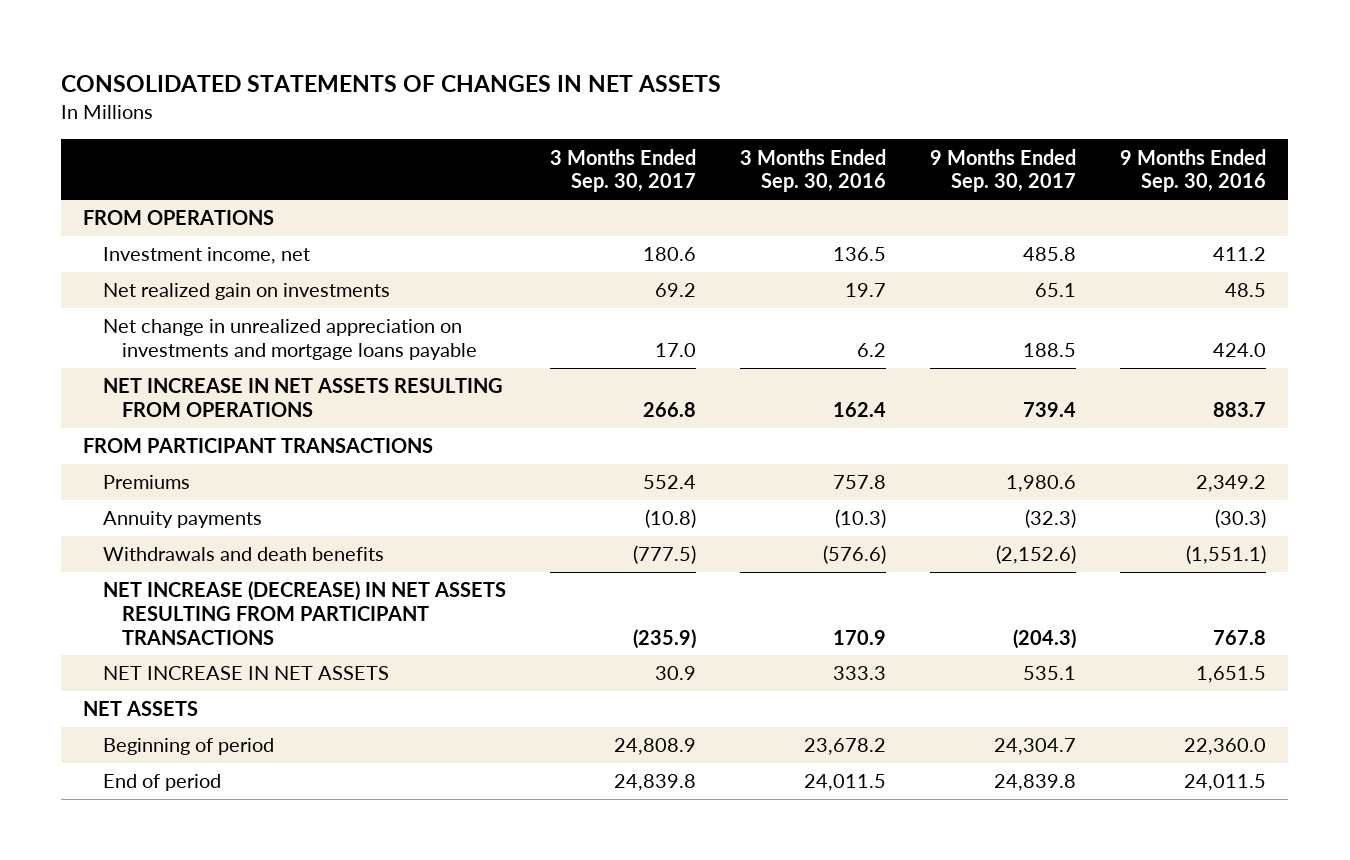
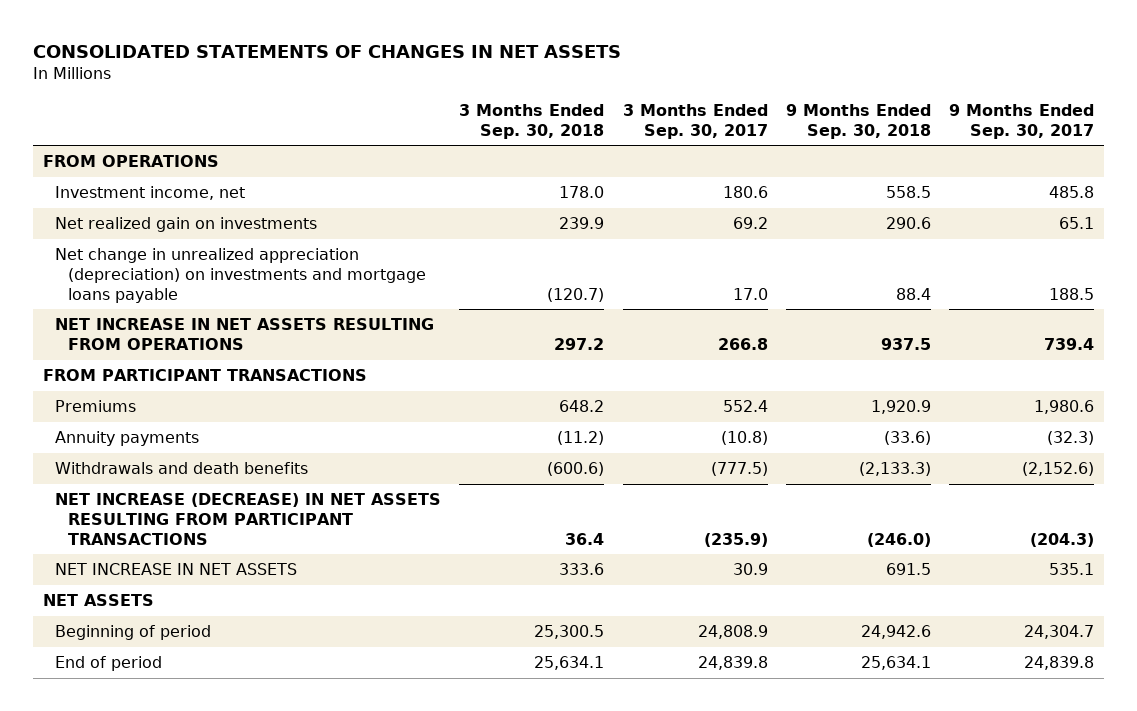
[739,148,886,193] 3 Months Ended Sep. 30, 2016 -> none
[1120,148,1267,193] 9 Months Ended Sep. 30, 2016 -> none
none -> [459,103,605,139] 3 Months Ended Sep. 30, 2018
none -> [786,103,932,139] 9 Months Ended Sep. 30, 2018
[102,319,477,360] Net change in unrealized appreciation on investments and mortgage loans payable -> [55,248,426,303] Net change in unrealized appreciation (depreciation) on investments and mortgage loans payable

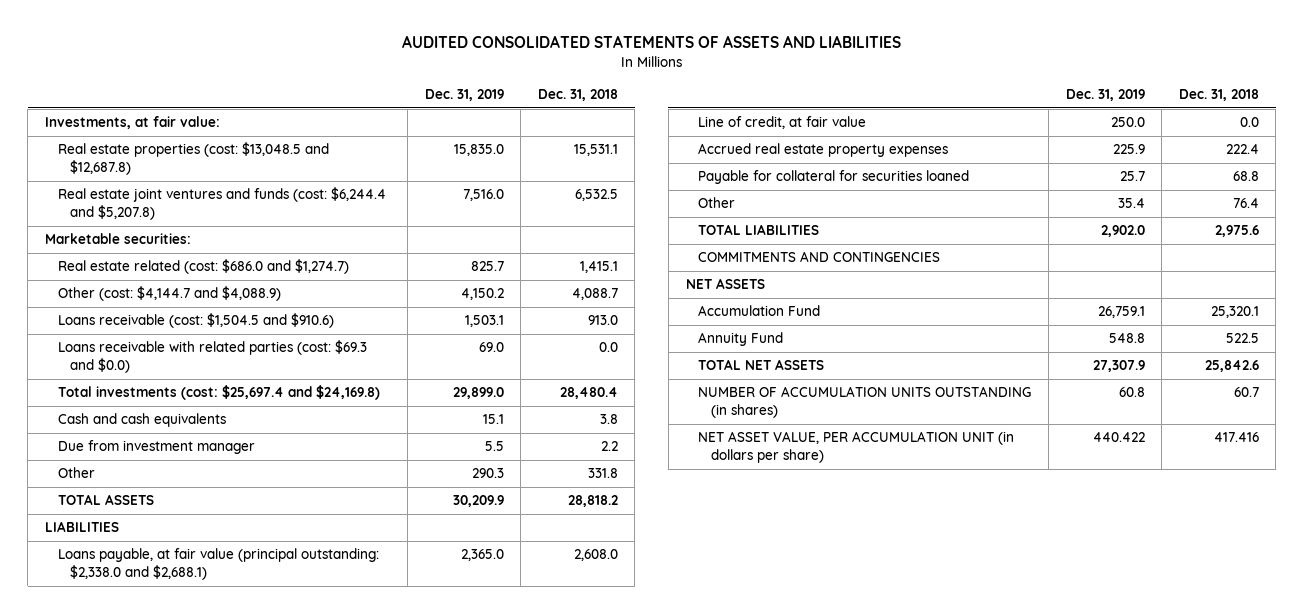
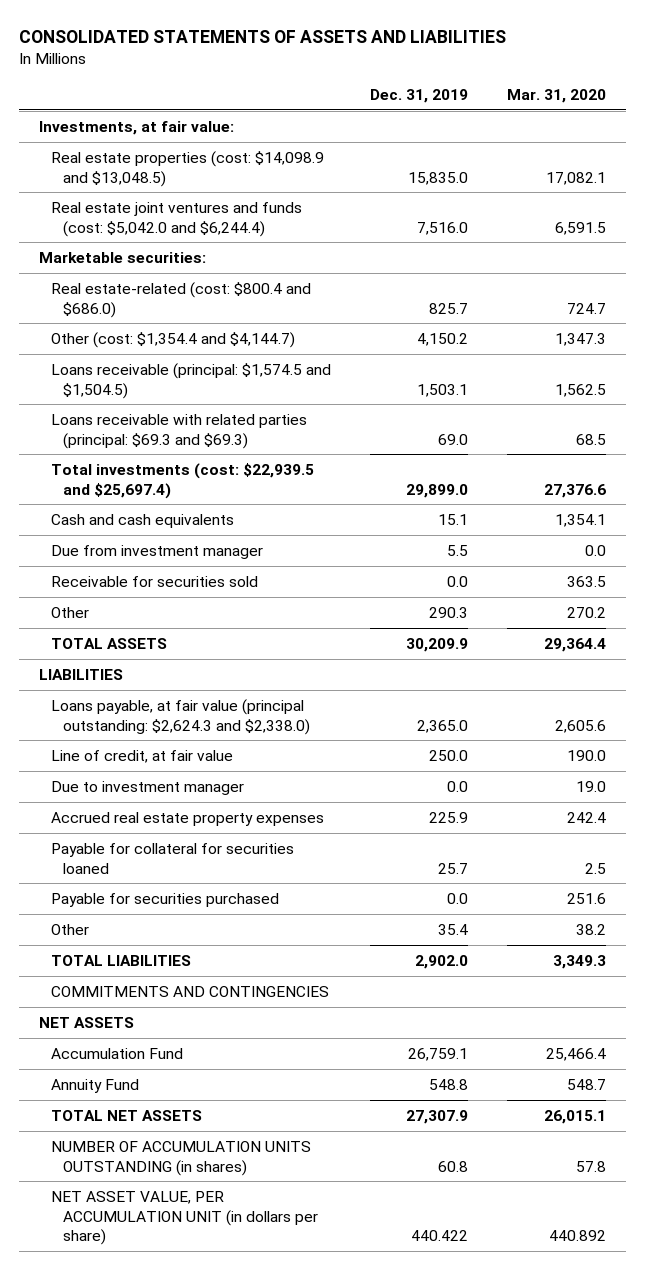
[401,35,901,49] AUDITED CONSOLIDATED STATEMENTS OF ASSETS AND LIABILITIES -> [19,30,507,44] CONSOLIDATED STATEMENTS OF ASSETS AND LIABILITIES
[537,88,618,101] Dec. 31, 2018 -> none
none -> [507,89,607,104] Mar. 31, 2020
[57,142,329,175] Real estate properties (cost: $13,048.5 and $12,687.8) -> [50,150,324,187] Real estate properties (cost: $14,098.9 and $13,048.5)
[57,187,386,220] Real estate joint ventures and funds (cost: $6,244.4 and $5,207.8) -> [50,201,302,237] Real estate joint ventures and funds (cost: $5,042.0 and $6,244.4)
[57,259,349,275] Real estate related (cost: $686.0 and $1,274.7) -> [50,281,311,318] Real estate-related (cost: $800.4 and $686.0)
[57,286,281,302] Other (cost: $4,144.7 and $4,088.9) -> [50,331,295,348] Other (cost: $1,354.4 and $4,144.7)
[57,313,334,329] Loans receivable (cost: $1,504.5 and $910.6) -> [50,362,331,399] Loans receivable (principal: $1,574.5 and $1,504.5)
[57,340,367,373] Loans receivable with related parties (cost: $69.3 and $0.0) -> [50,413,307,449] Loans receivable with related parties (principal: $69.3 and $69.3)
[57,385,380,401] Total investments (cost: $25,697.4 and $24,169.8) -> [50,462,314,499] Total investments (cost: $22,939.5 and $25,697.4)
none -> [50,575,258,587] Receivable for securities sold
[57,548,379,580] Loans payable, at fair value (principal outstanding: $2,338.0 and $2,688.1) -> [50,698,310,735] Loans payable, at fair value (principal outstanding: $2,624.3 and $2,338.0)
none -> [50,780,244,795] Due to investment manager
none -> [50,892,279,907] Payable for securities purchased

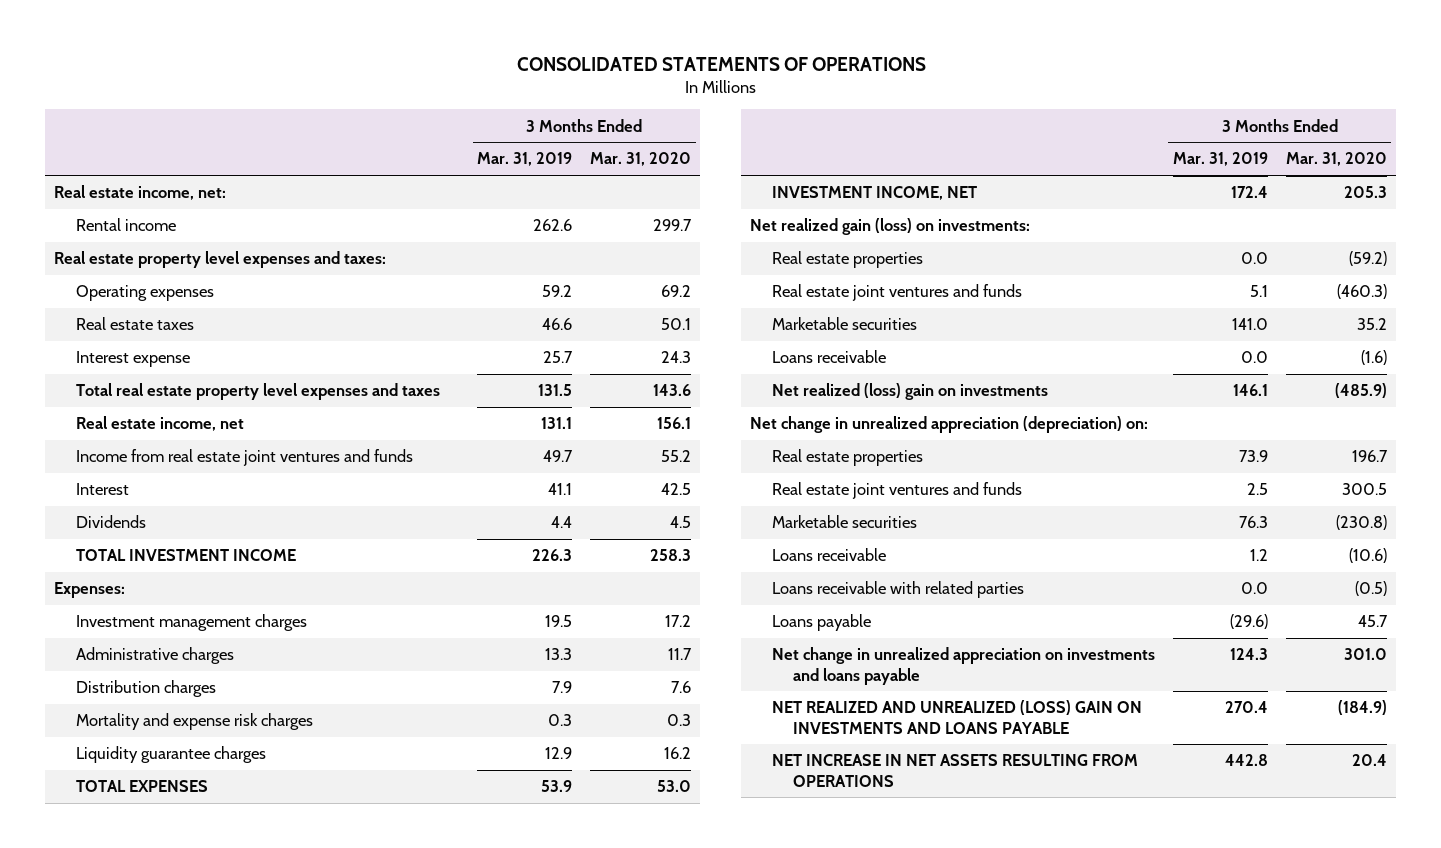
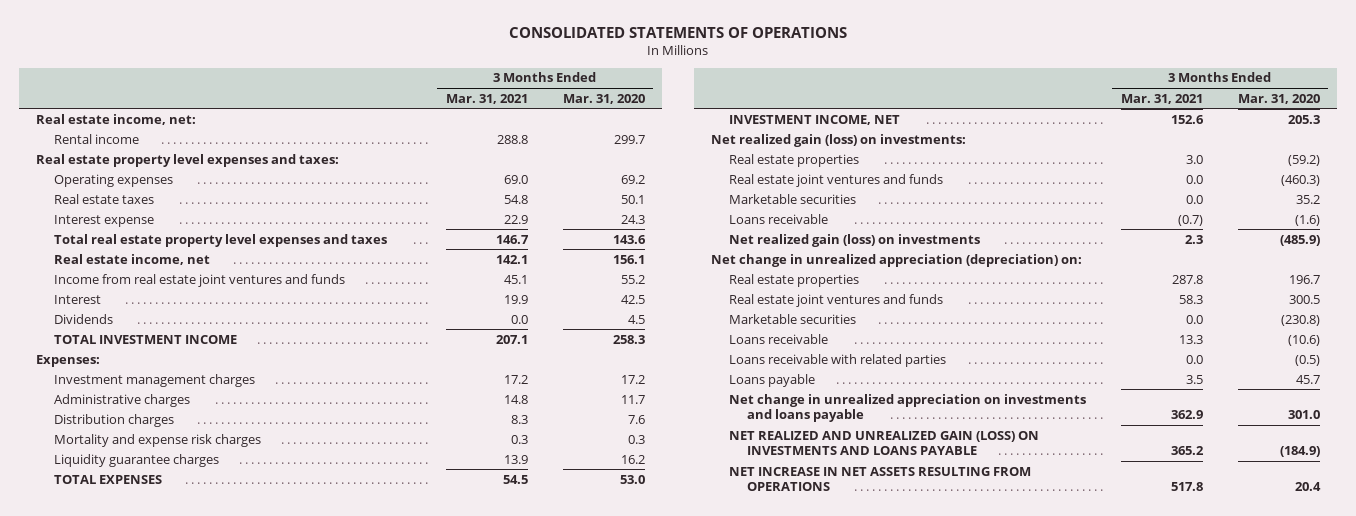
[477,152,573,167] Mar. 31, 2019 -> none
none -> [445,93,528,104] Mar. 31, 2021
[771,383,1048,401] Net realized (loss) gain on investments -> [728,233,980,247] Net realized gain (loss) on investments
[771,700,1142,734] NET REALIZED AND UNREALIZED (LOSS) GAIN ON INVESTMENTS AND LOANS PAYABLE -> [728,430,1039,456] NET REALIZED AND UNREALIZED GAIN (LOSS) ON INVESTMENTS AND LOANS PAYABLE

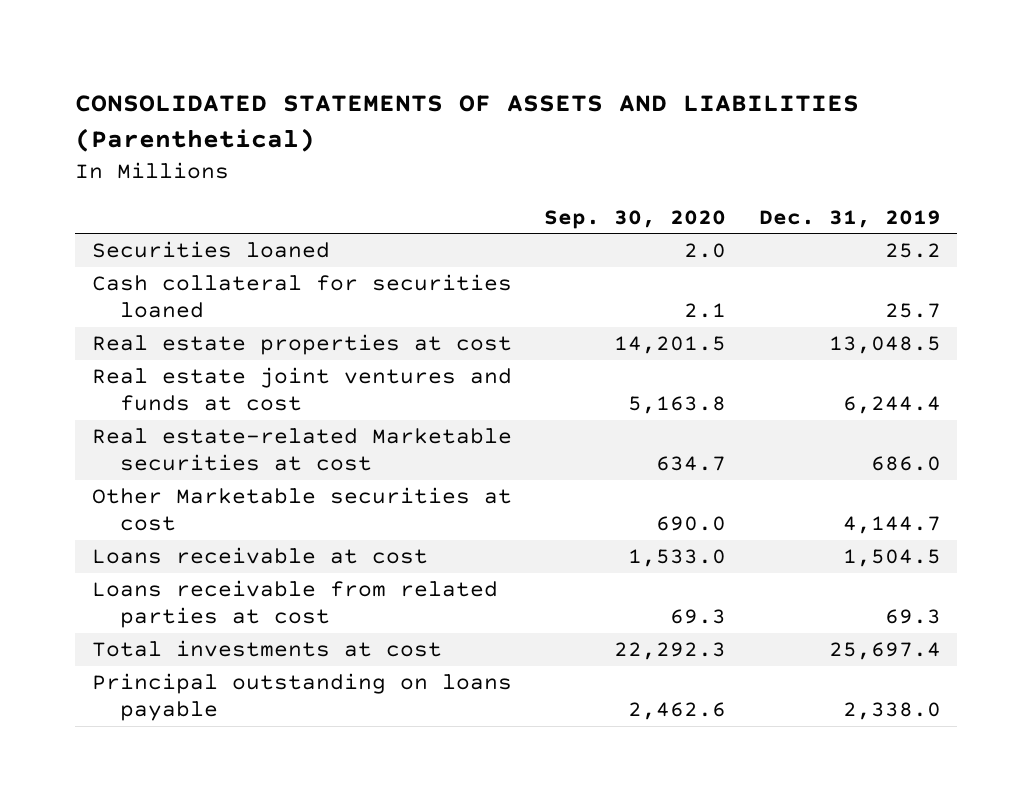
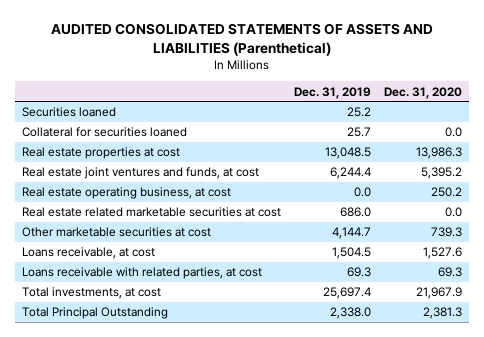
[75,94,860,152] CONSOLIDATED STATEMENTS OF ASSETS AND LIABILITIES (Parenthetical) -> [50,22,433,56] AUDITED CONSOLIDATED STATEMENTS OF ASSETS AND LIABILITIES (Parenthetical)
[544,209,727,229] Sep. 30, 2020 -> none
none -> [384,86,463,99] Dec. 31, 2020
[91,274,512,318] Cash collateral for securities loaned -> [21,127,187,138] Collateral for securities loaned
[91,367,512,411] Real estate joint ventures and funds at cost -> [21,167,259,180] Real estate joint ventures and funds, at cost
none -> [21,187,231,200] Real estate operating business, at cost
[91,428,512,471] Real estate-related Marketable securities at cost -> [21,207,281,218] Real estate related marketable securities at cost
[91,487,512,531] Other Marketable securities at cost -> [21,227,211,238] Other marketable securities at cost
[91,547,428,565] Loans receivable at cost -> [21,247,155,260] Loans receivable, at cost
[91,580,498,628] Loans receivable from related parties at cost -> [21,267,262,280] Loans receivable with related parties, at cost
[91,640,442,658] Total investments at cost -> [21,287,161,300] Total investments, at cost
[91,673,512,721] Principal outstanding on loans payable -> [21,307,168,320] Total Principal Outstanding

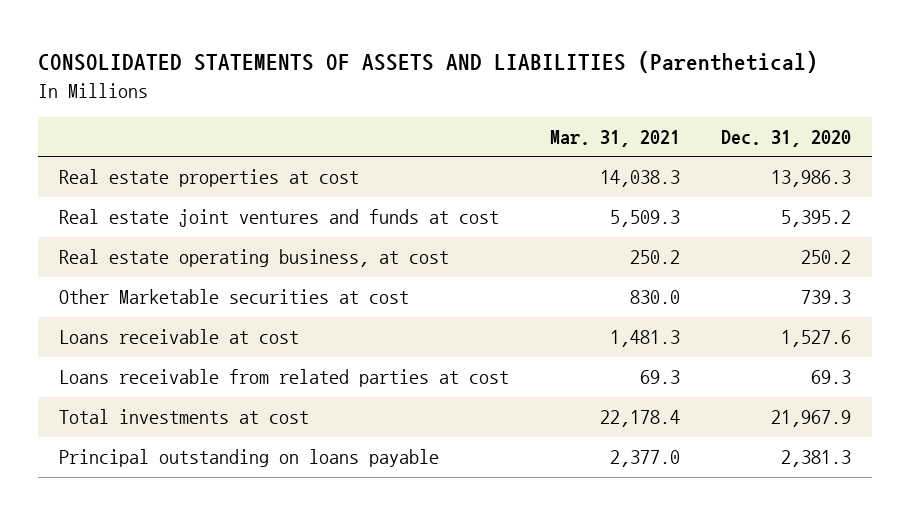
[50,22,433,56] AUDITED CONSOLIDATED STATEMENTS OF ASSETS AND LIABILITIES (Parenthetical) -> [38,51,819,74] CONSOLIDATED STATEMENTS OF ASSETS AND LIABILITIES (Parenthetical)
[293,86,371,99] Dec. 31, 2019 -> none
none -> [549,130,680,148] Mar. 31, 2021
[21,107,116,118] Securities loaned -> none
[21,127,187,138] Collateral for securities loaned -> none
[21,167,259,180] Real estate joint ventures and funds, at cost -> [58,209,499,228] Real estate joint ventures and funds at cost
[21,207,281,218] Real estate related marketable securities at cost -> none
[21,227,211,238] Other marketable securities at cost -> [58,289,409,305] Other Marketable securities at cost
[21,247,155,260] Loans receivable, at cost -> [58,329,299,345] Loans receivable at cost
[21,267,262,280] Loans receivable with related parties, at cost -> [58,369,509,388] Loans receivable from related parties at cost
[21,287,161,300] Total investments, at cost -> [58,409,309,425] Total investments at cost
[21,307,168,320] Total Principal Outstanding -> [58,449,439,468] Principal outstanding on loans payable

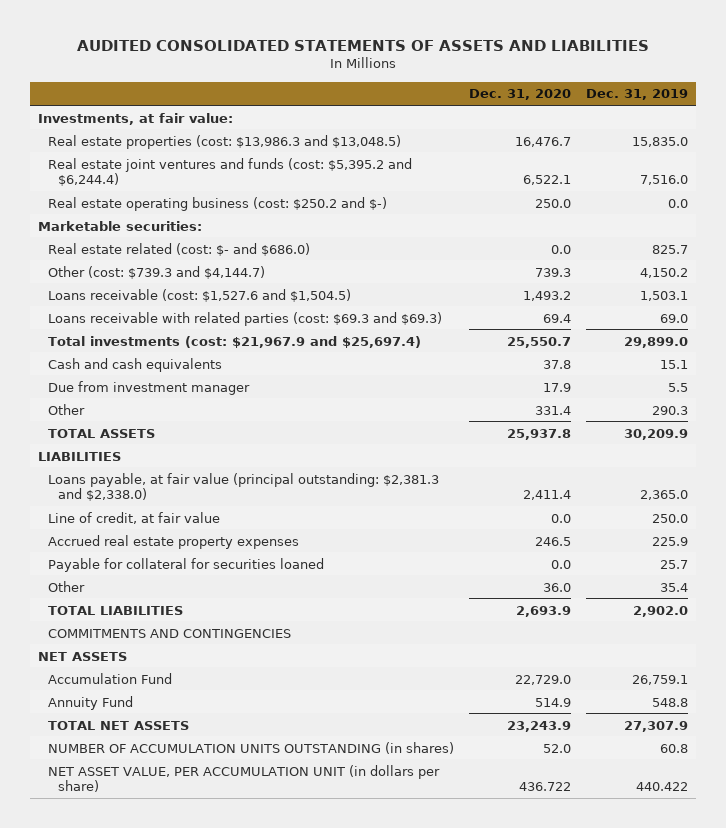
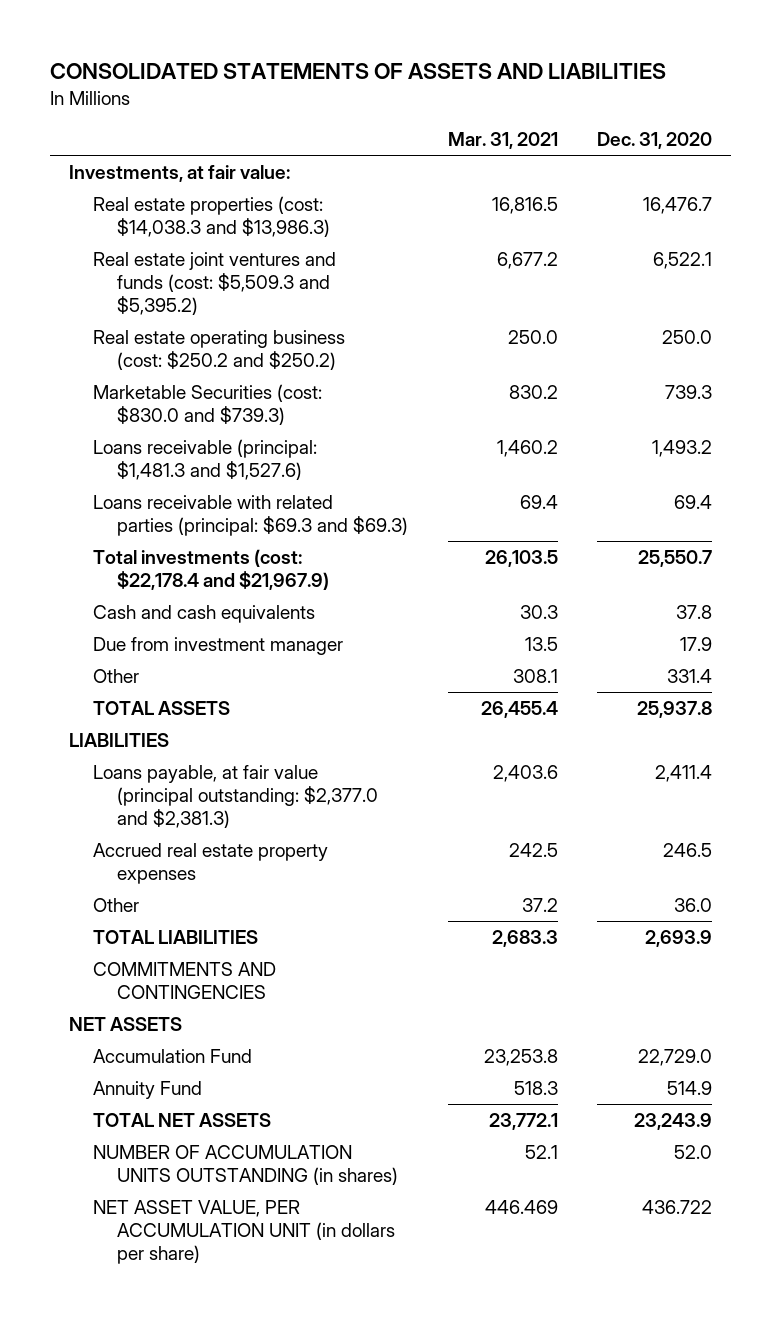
[77,39,650,51] AUDITED CONSOLIDATED STATEMENTS OF ASSETS AND LIABILITIES -> [49,63,666,80] CONSOLIDATED STATEMENTS OF ASSETS AND LIABILITIES
[586,89,689,101] Dec. 31, 2019 -> none
none -> [447,132,558,150] Mar. 31, 2021
[37,220,202,231] Marketable securities: -> none
[48,242,311,256] Real estate related (cost: $- and $686.0) -> none
[48,134,402,149] Real estate properties (cost: $13,986.3 and $13,048.5) -> [93,195,331,237] Real estate properties (cost: $14,038.3 and $13,986.3)
[48,157,413,187] Real estate joint ventures and funds (cost: $5,395.2 and $6,244.4) -> [93,251,337,315] Real estate joint ventures and funds (cost: $5,509.3 and $5,395.2)
[48,196,388,211] Real estate operating business (cost: $250.2 and $-) -> [93,329,346,370] Real estate operating business (cost: $250.2 and $250.2)
[48,265,266,279] Other (cost: $739.3 and $4,144.7) -> [93,383,323,425] Marketable Securities (cost: $830.0 and $739.3)
[48,288,352,302] Loans receivable (cost: $1,527.6 and $1,504.5) -> [93,438,318,480] Loans receivable (principal: $1,481.3 and $1,527.6)
[48,311,443,326] Loans receivable with related parties (cost: $69.3 and $69.3) -> [93,494,409,536] Loans receivable with related parties (principal: $69.3 and $69.3)
[48,335,422,348] Total investments (cost: $21,967.9 and $25,697.4) -> [93,548,330,590] Total investments (cost: $22,178.4 and $21,967.9)
[48,511,221,524] Line of credit, at fair value -> none
[48,472,440,502] Loans payable, at fair value (principal outstanding: $2,381.3 and $2,338.0) -> [93,764,379,828] Loans payable, at fair value (principal outstanding: $2,377.0 and $2,381.3)
[48,557,325,572] Payable for collateral for securities loaned -> none

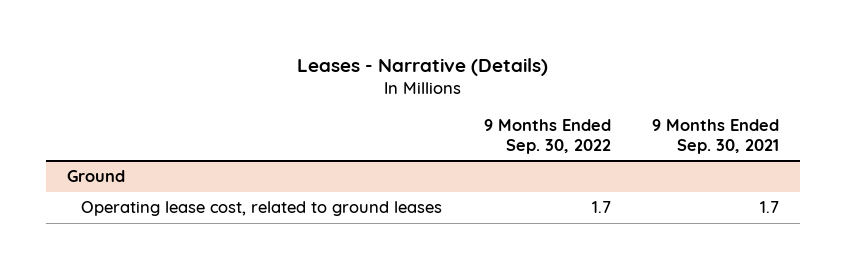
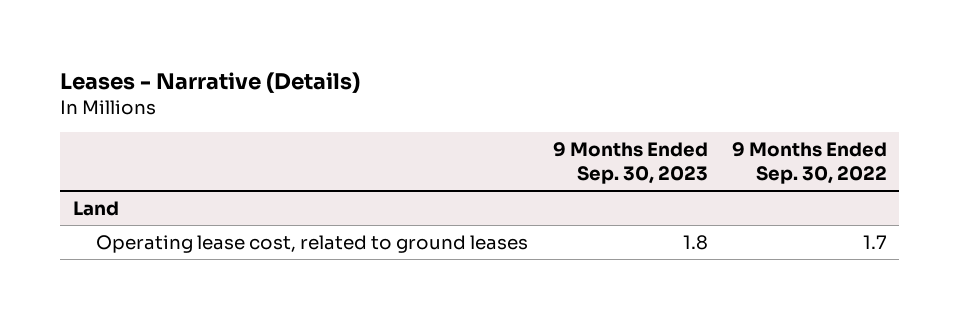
[651,119,779,154] 9 Months Ended Sep. 30, 2021 -> none
none -> [552,142,708,184] 9 Months Ended Sep. 30, 2023
[66,170,125,183] Ground -> [72,200,119,216] Land

